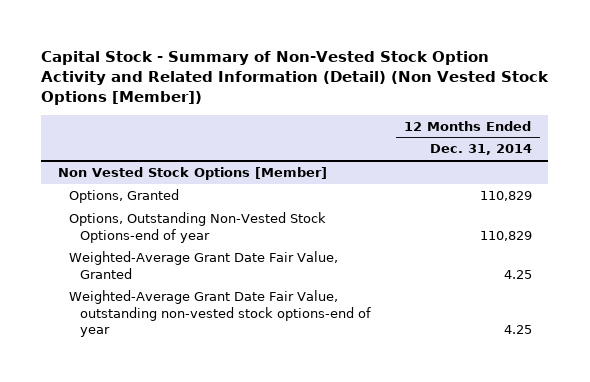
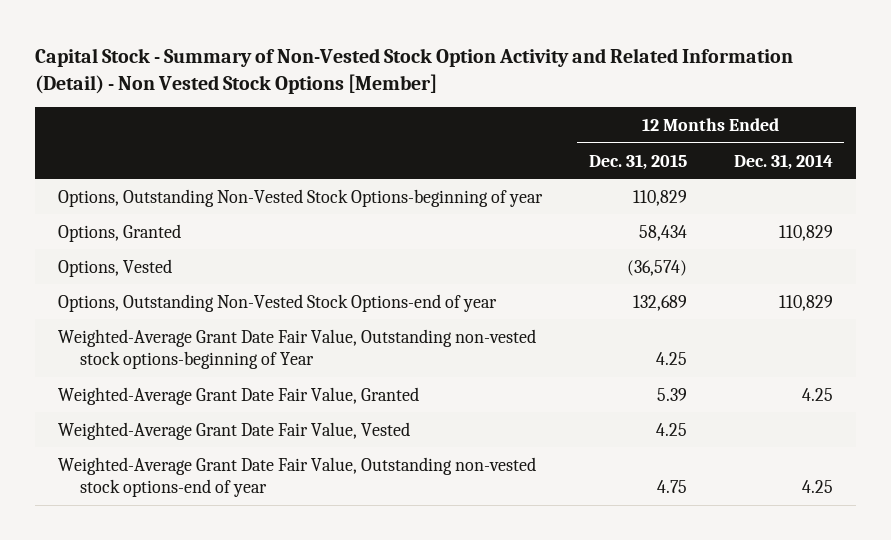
[41,50,550,105] Capital Stock - Summary of Non-Vested Stock Option Activity and Related Information (Detail) (Non Vested Stock Options [Member]) -> [35,47,794,94] Capital Stock - Summary of Non-Vested Stock Option Activity and Related Information (Detail) - Non Vested Stock Options [Member]
none -> [589,153,688,170] Dec. 31, 2015
[58,167,328,181] Non Vested Stock Options [Member] -> none
none -> [58,188,544,207] Options, Outstanding Non-Vested Stock Options-beginning of year
none -> [58,258,173,277] Options, Vested
none -> [58,328,537,370] Weighted-Average Grant Date Fair Value, Outstanding non-vested stock options-beginning of Year
none -> [58,421,411,440] Weighted-Average Grant Date Fair Value, Vested
[69,290,372,338] Weighted-Average Grant Date Fair Value, outstanding non-vested stock options-end of year -> [58,456,537,498] Weighted-Average Grant Date Fair Value, Outstanding non-vested stock options-end of year

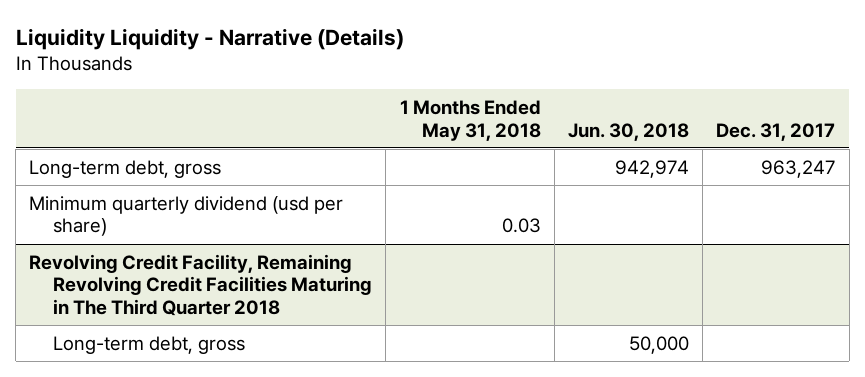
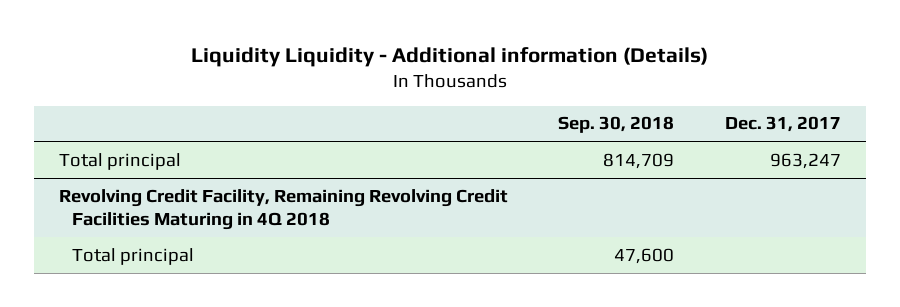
[15,27,404,50] Liquidity Liquidity - Narrative (Details) -> [190,47,708,68] Liquidity Liquidity - Additional information (Details)
[399,99,541,141] 1 Months Ended May 31, 2018 -> none
[568,122,690,141] Jun. 30, 2018 -> none
none -> [558,116,675,134] Sep. 30, 2018
[29,195,344,237] Minimum quarterly dividend (usd per share) -> none
[29,159,222,178] Long-term debt, gross -> [58,152,181,170] Total principal
[29,253,373,316] Revolving Credit Facility, Remaining Revolving Credit Facilities Maturing in The Third Quarter 2018 -> [58,188,508,231] Revolving Credit Facility, Remaining Revolving Credit Facilities Maturing in 4Q 2018
[53,335,246,354] Long-term debt, gross -> [72,247,195,265] Total principal

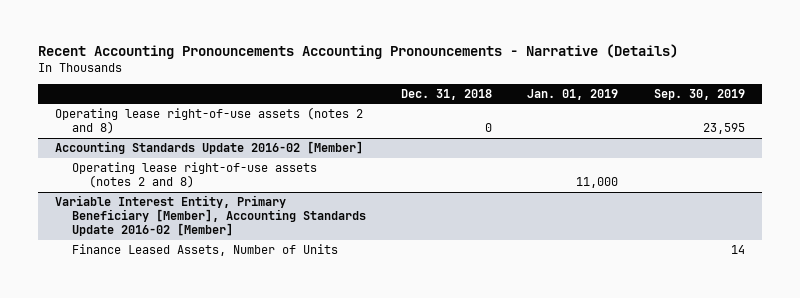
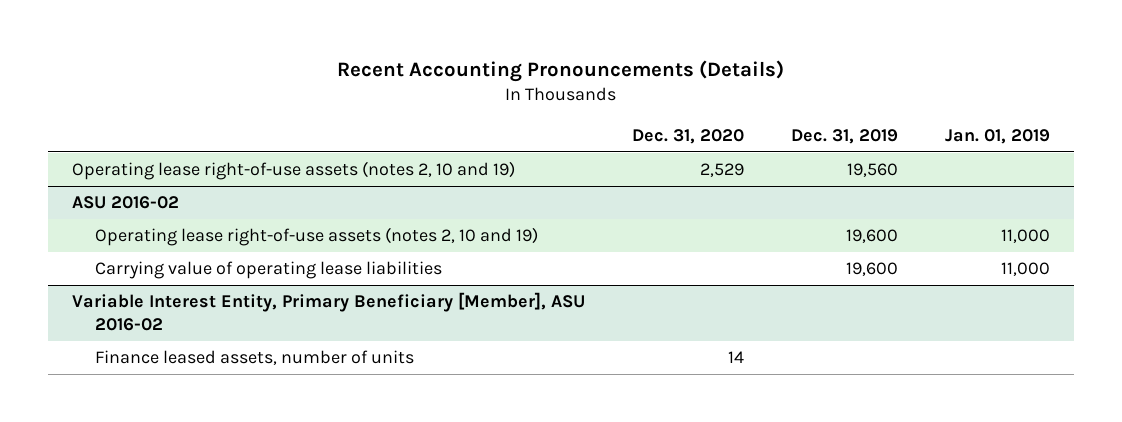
[37,43,678,59] Recent Accounting Pronouncements Accounting Pronouncements - Narrative (Details) -> [337,60,785,83] Recent Accounting Pronouncements (Details)
[401,88,493,100] Dec. 31, 2018 -> none
[653,88,745,100] Sep. 30, 2019 -> none
none -> [632,128,745,144] Dec. 31, 2020
none -> [791,128,899,144] Dec. 31, 2019
[55,107,364,135] Operating lease right-of-use assets (notes 2 and 8) -> [71,161,515,181] Operating lease right-of-use assets (notes 2, 10 and 19)
[55,141,364,155] Accounting Standards Update 2016-02 [Member] -> [71,196,179,210] ASU 2016-02
[72,162,318,189] Operating lease right-of-use assets (notes 2 and 8) -> [95,227,539,247] Operating lease right-of-use assets (notes 2, 10 and 19)
none -> [95,261,443,280] Carrying value of operating lease liabilities
[55,195,367,236] Variable Interest Entity, Primary Beneficiary [Member], Accounting Standards Update 2016-02 [Member] -> [71,292,585,332] Variable Interest Entity, Primary Beneficiary [Member], ASU 2016-02
[72,244,339,257] Finance Leased Assets, Number of Units -> [95,350,415,366] Finance leased assets, number of units

